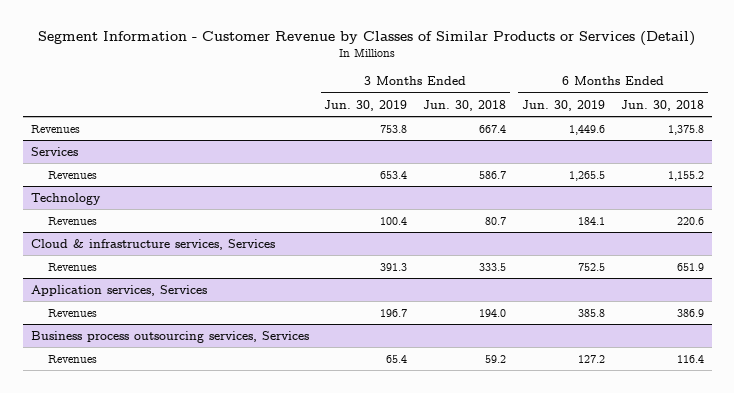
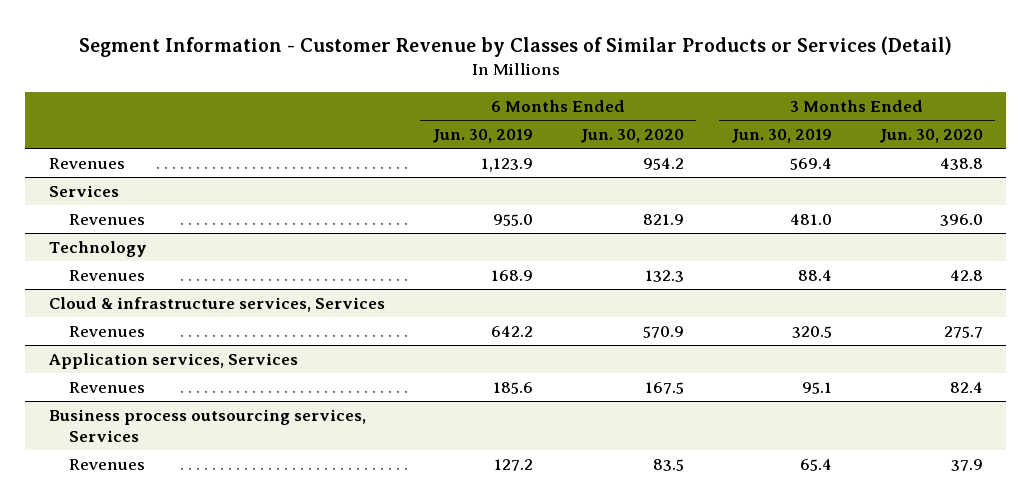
[423,99,507,111] Jun. 30, 2018 -> none
[620,99,704,111] Jun. 30, 2018 -> none
none -> [579,129,684,144] Jun. 30, 2020
none -> [878,129,983,144] Jun. 30, 2020
[380,124,408,133] 753.8 -> [789,158,832,171] 569.4
[568,124,605,135] 1,449.6 -> [480,158,533,173] 1,123.9
[380,170,408,179] 653.4 -> [789,214,832,226] 481.0
[568,170,605,181] 1,265.5 -> [492,214,533,227] 955.0
[380,216,408,225] 100.4 -> [797,270,832,282] 88.4
[577,216,605,225] 184.1 -> [490,270,533,282] 168.9
[380,262,408,271] 391.3 -> [791,326,832,339] 320.5
[577,262,605,271] 752.5 -> [490,326,533,338] 642.2
[380,308,408,317] 196.7 -> [801,382,832,395] 95.1
[577,308,605,317] 385.8 -> [492,382,533,395] 185.6

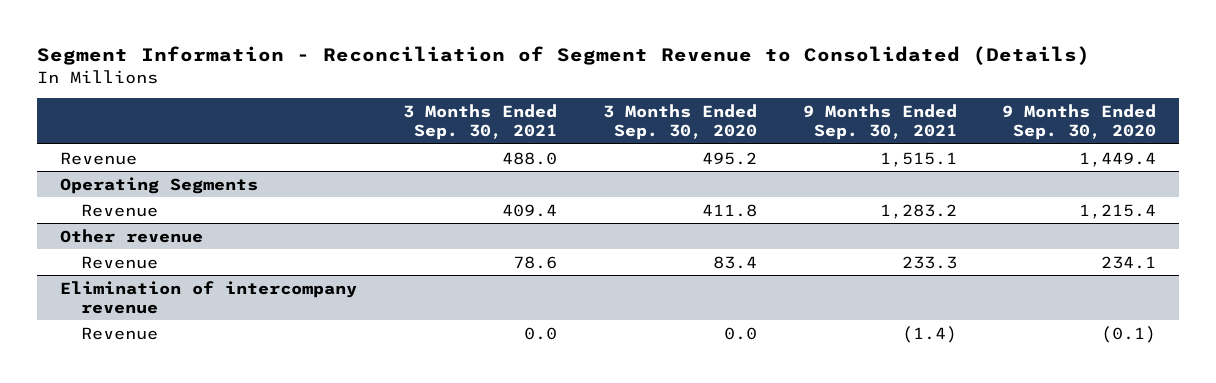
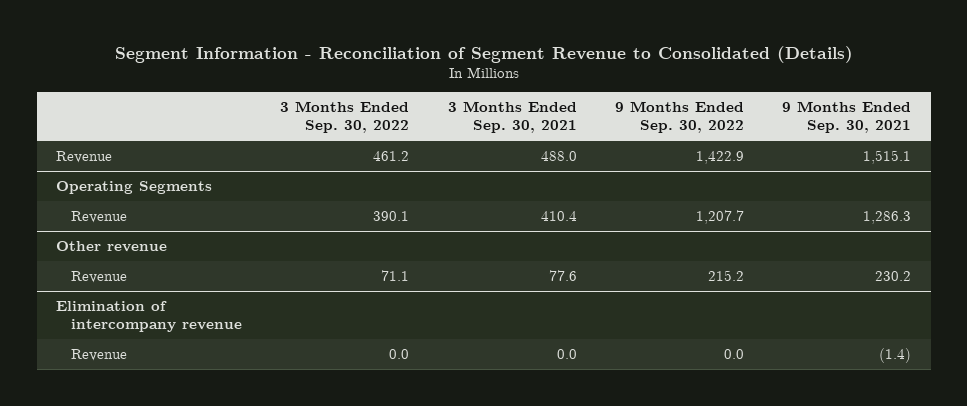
[602,104,757,141] 3 Months Ended Sep. 30, 2020 -> none
[1002,104,1157,141] 9 Months Ended Sep. 30, 2020 -> none
none -> [280,101,410,134] 3 Months Ended Sep. 30, 2022
none -> [615,101,745,134] 9 Months Ended Sep. 30, 2022
[501,203,557,217] 409.4 -> [540,210,577,221] 410.4
[879,203,957,219] 1,283.2 -> [863,210,912,224] 1,286.3
[512,255,557,269] 78.6 -> [548,269,577,281] 77.6
[901,255,957,269] 233.3 -> [875,270,912,281] 230.2

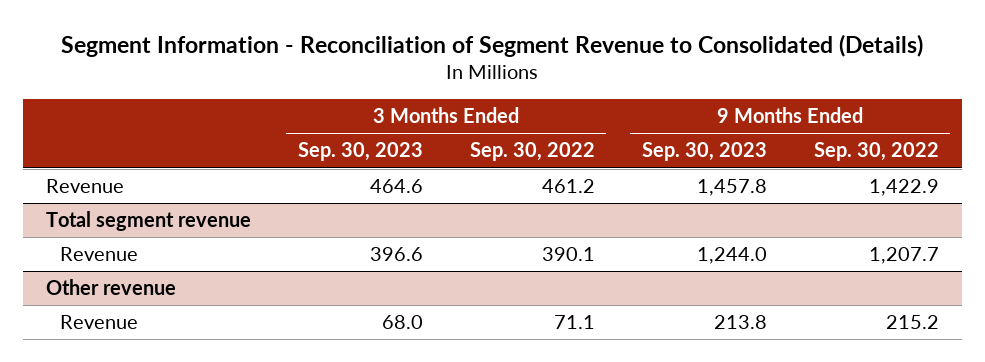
[447,101,577,134] 3 Months Ended Sep. 30, 2021 -> none
[782,101,912,134] 9 Months Ended Sep. 30, 2021 -> none
none -> [297,142,423,162] Sep. 30, 2023
none -> [641,142,767,162] Sep. 30, 2023
[55,180,212,194] Operating Segments -> [45,211,251,232] Total segment revenue
[55,300,242,333] Elimination of intercompany revenue -> none
[70,348,127,361] Revenue -> none

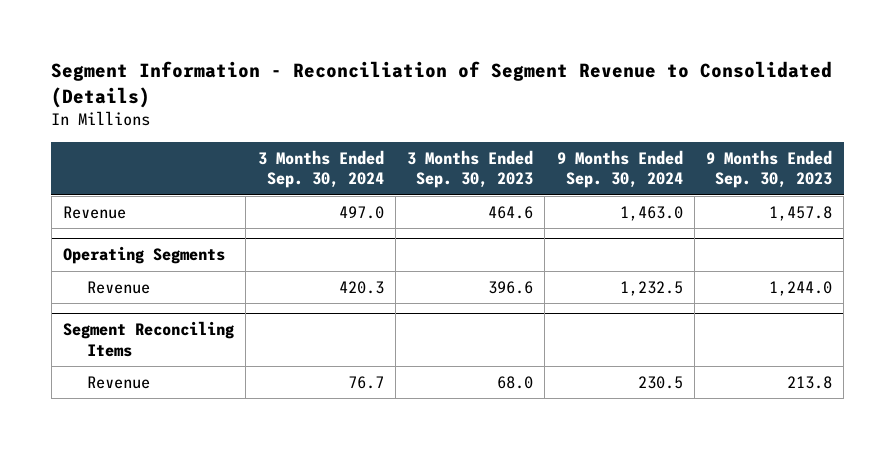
[469,142,595,162] Sep. 30, 2022 -> none
[813,142,939,162] Sep. 30, 2022 -> none
none -> [257,149,384,189] 3 Months Ended Sep. 30, 2024
none -> [556,149,683,189] 9 Months Ended Sep. 30, 2024
[45,211,251,232] Total segment revenue -> [63,246,226,265] Operating Segments
[45,279,176,296] Other revenue -> [63,321,235,357] Segment Reconciling Items

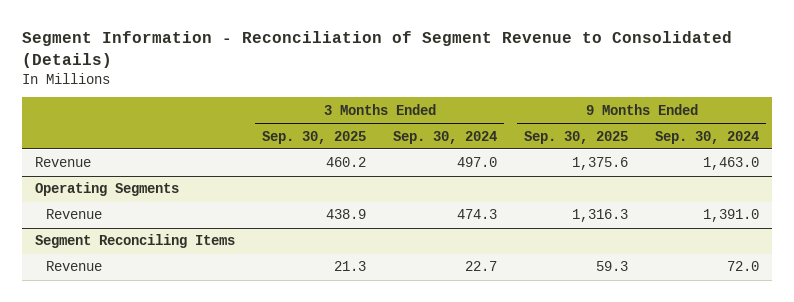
[407,149,534,189] 3 Months Ended Sep. 30, 2023 -> none
[706,149,833,189] 9 Months Ended Sep. 30, 2023 -> none
none -> [262,130,367,144] Sep. 30, 2025
none -> [524,130,629,144] Sep. 30, 2025
[338,280,384,294] 420.3 -> [457,209,498,220] 474.3
[619,280,683,296] 1,232.5 -> [702,209,759,223] 1,391.0
[347,375,384,389] 76.7 -> [465,261,498,272] 22.7
[637,375,683,389] 230.5 -> [726,261,759,272] 72.0

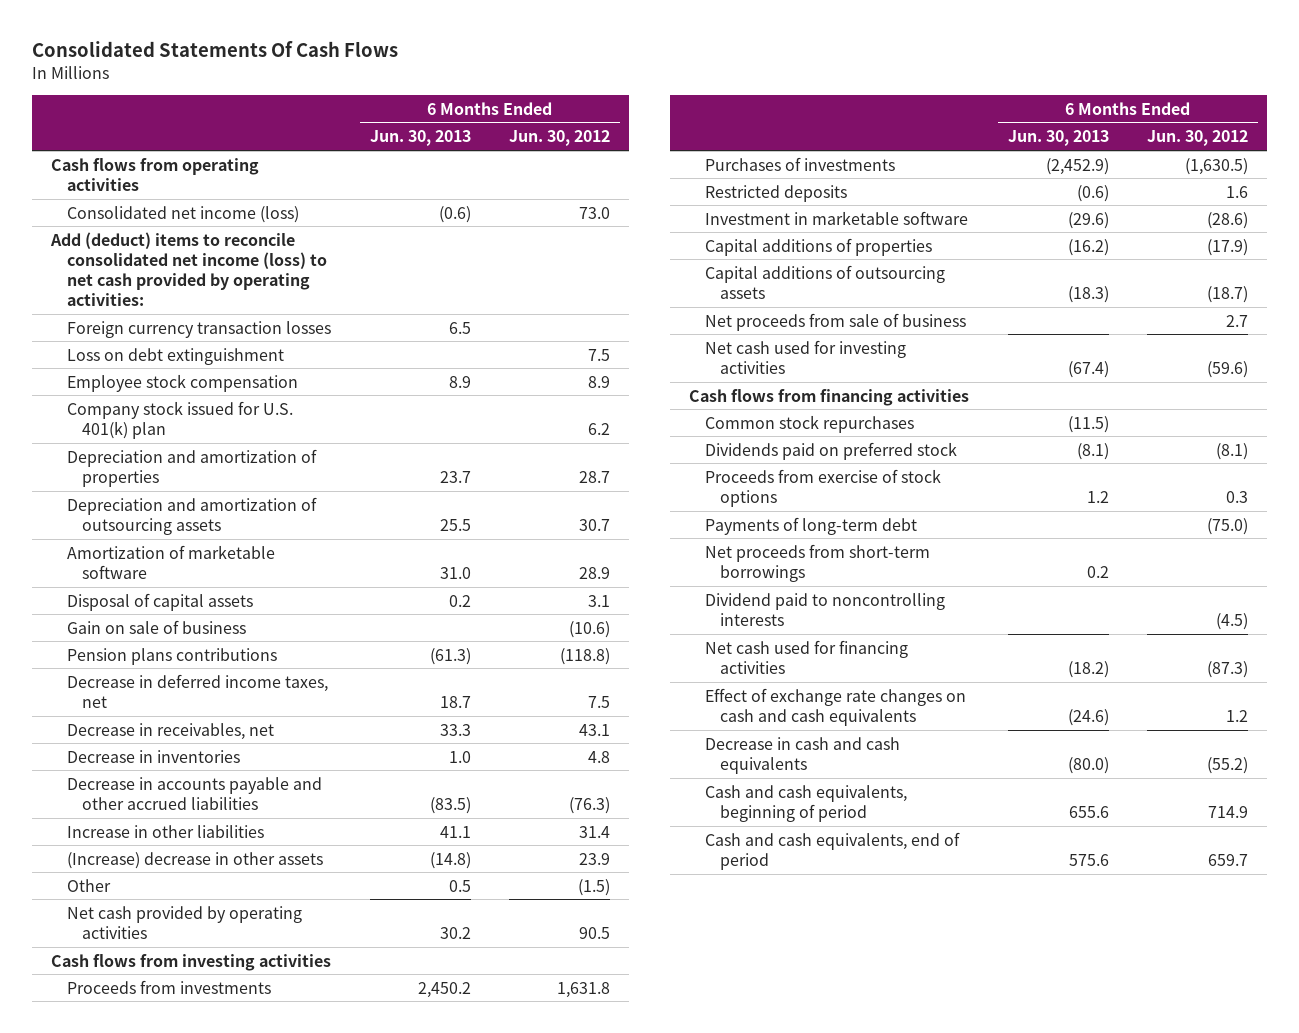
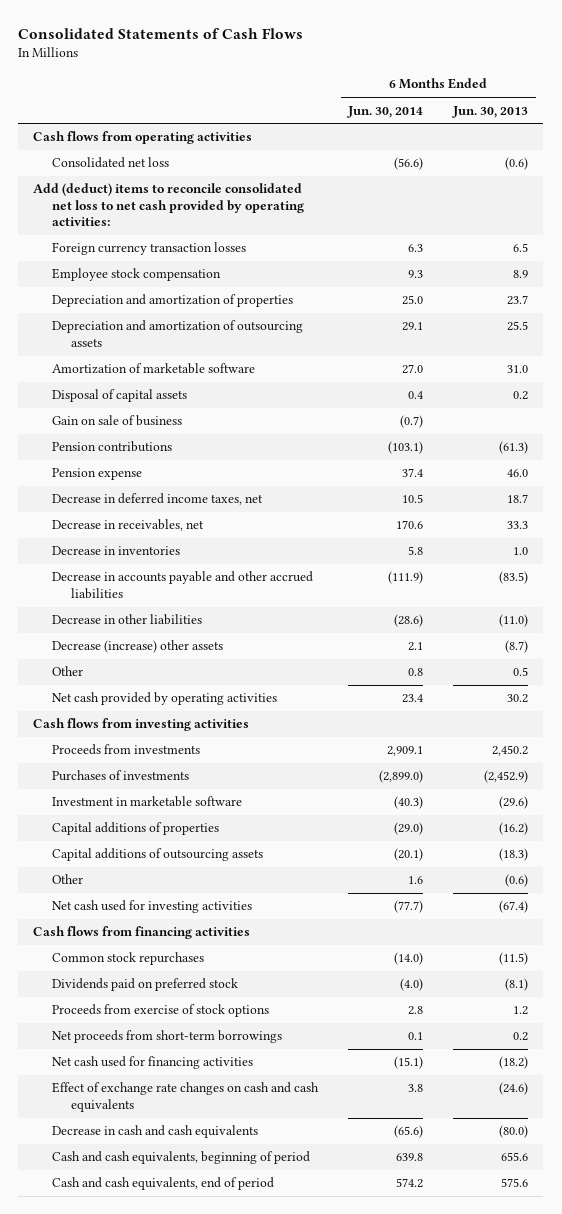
[32,41,399,58] Consolidated Statements Of Cash Flows -> [18,28,304,40] Consolidated Statements of Cash Flows
[509,130,611,147] Jun. 30, 2012 -> none
none -> [347,105,424,118] Jun. 30, 2014
[66,205,299,223] Consolidated net income (loss) -> [52,157,170,169] Consolidated net loss
[50,231,327,307] Add (deduct) items to reconcile consolidated net income (loss) to net cash provided by operating activities: -> [33,183,305,227] Add (deduct) items to reconcile consolidated net loss to net cash provided by operating activities:
[66,347,284,365] Loss on debt extinguishment -> none
[66,400,293,439] Company stock issued for U.S. 401(k) plan -> none
[66,647,277,665] Pension plans contributions -> [52,441,173,453] Pension contributions
none -> [52,468,143,481] Pension expense
[66,824,264,838] Increase in other liabilities -> [52,614,203,626] Decrease in other liabilities
[439,825,471,838] 41.1 -> [499,614,529,628] (11.0)
[66,851,323,869] (Increase) decrease in other assets -> [52,640,224,654] Decrease (increase) other assets
[429,851,471,869] (14.8) -> [505,640,529,654] (8.7)
[704,184,847,202] Restricted deposits -> none
[704,312,966,331] Net proceeds from sale of business -> none
none -> [52,874,84,885] Other
[704,516,917,535] Payments of long-term debt -> none
[704,592,945,626] Dividend paid to noncontrolling interests -> none

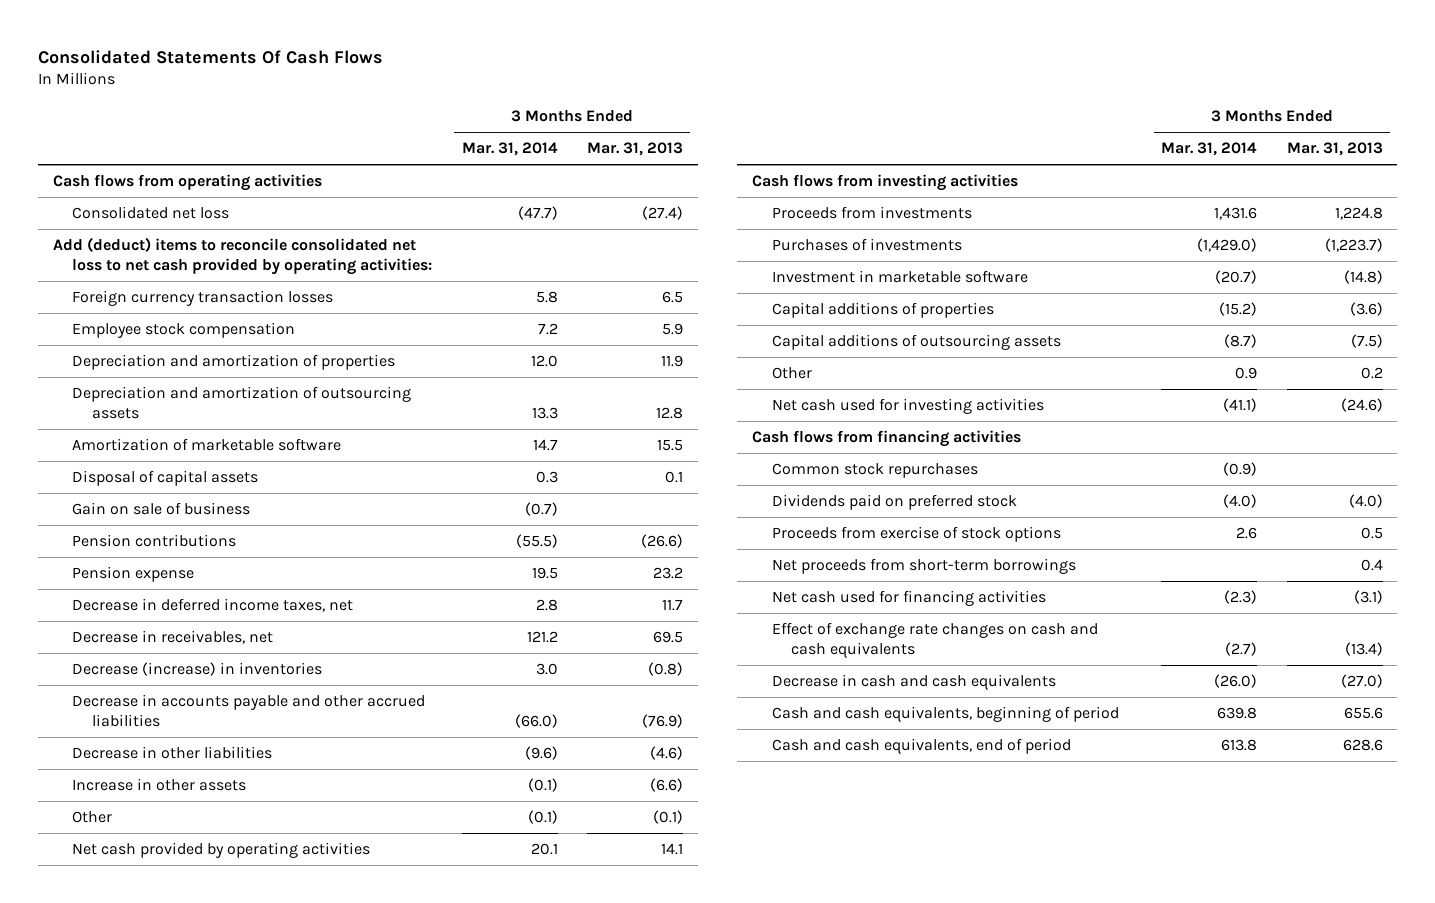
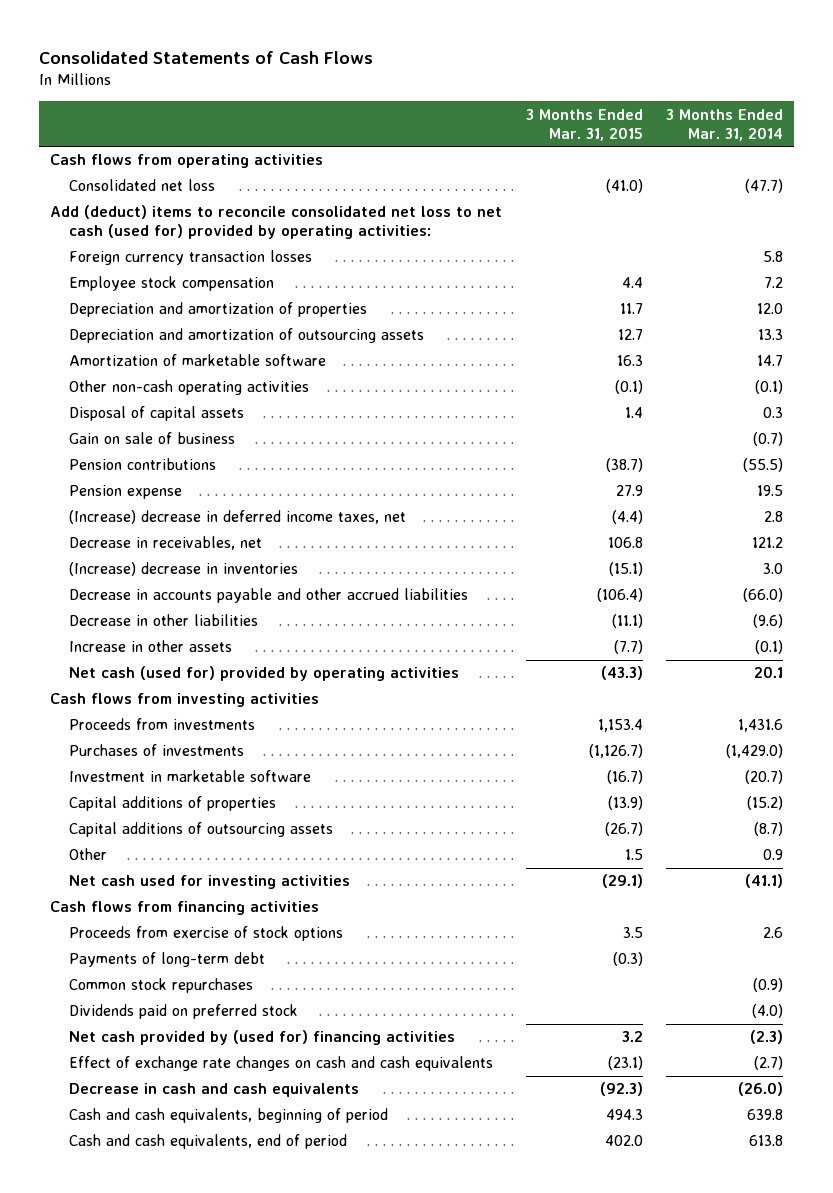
[38,49,384,64] Consolidated Statements Of Cash Flows -> [38,50,373,64] Consolidated Statements of Cash Flows
[587,142,684,157] Mar. 31, 2013 -> none
none -> [525,108,643,141] 3 Months Ended Mar. 31, 2015
[52,237,433,275] Add (deduct) items to reconcile consolidated net loss to net cash provided by operating activities: -> [50,205,503,240] Add (deduct) items to reconcile consolidated net loss to net cash (used for) provided by operating activities:
none -> [68,380,309,396] Other non-cash operating activities
[72,598,354,613] Decrease in deferred income taxes, net -> [68,510,406,525] (Increase) decrease in deferred income taxes, net
[72,662,323,677] Decrease (increase) in inventories -> [68,562,298,577] (Increase) decrease in inventories
[72,811,113,824] Other -> none
[72,842,371,859] Net cash provided by operating activities -> [68,666,459,682] Net cash (used for) provided by operating activities
[771,526,1061,543] Proceeds from exercise of stock options -> [68,926,343,942] Proceeds from exercise of stock options
none -> [68,952,265,968] Payments of long-term debt
[771,558,1076,575] Net proceeds from short-term borrowings -> none
[771,590,1046,607] Net cash used for financing activities -> [68,1030,455,1046] Net cash provided by (used for) financing activities

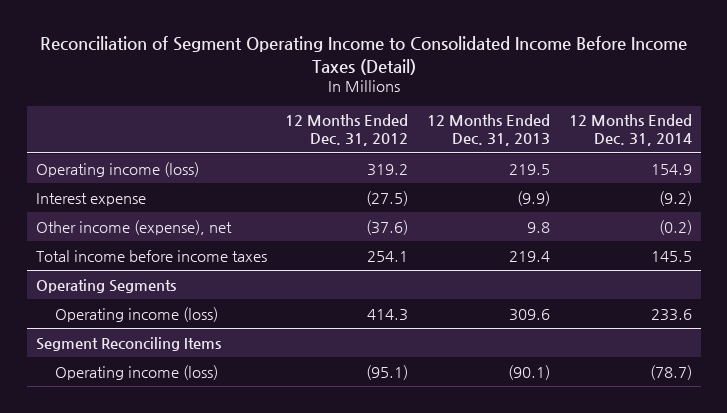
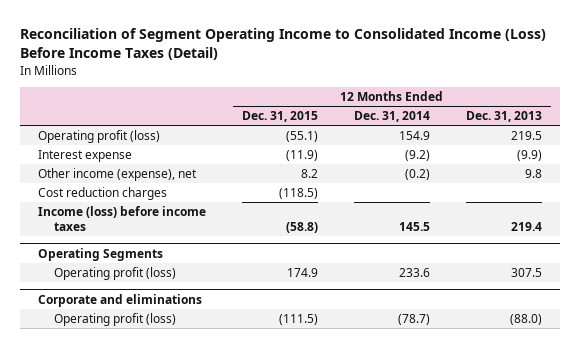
[39,36,687,75] Reconciliation of Segment Operating Income to Consolidated Income Before Income Taxes (Detail) -> [20,28,547,61] Reconciliation of Segment Operating Income to Consolidated Income (Loss) Before Income Taxes (Detail)
[285,114,409,147] 12 Months Ended Dec. 31, 2012 -> none
none -> [242,111,319,123] Dec. 31, 2015
[35,161,199,177] Operating income (loss) -> [38,130,161,144] Operating profit (loss)
none -> [38,187,168,201] Cost reduction charges
[35,249,267,262] Total income before income taxes -> [38,206,207,232] Income (loss) before income taxes
[35,336,221,351] Segment Reconciling Items -> none
[54,306,218,322] Operating income (loss) -> [54,267,177,281] Operating profit (loss)
[508,308,550,321] 309.6 -> [511,268,543,278] 307.5
none -> [38,293,203,307] Corporate and eliminations
[54,364,218,380] Operating income (loss) -> [54,313,177,327] Operating profit (loss)
[507,364,550,380] (90.1) -> [510,314,543,326] (88.0)

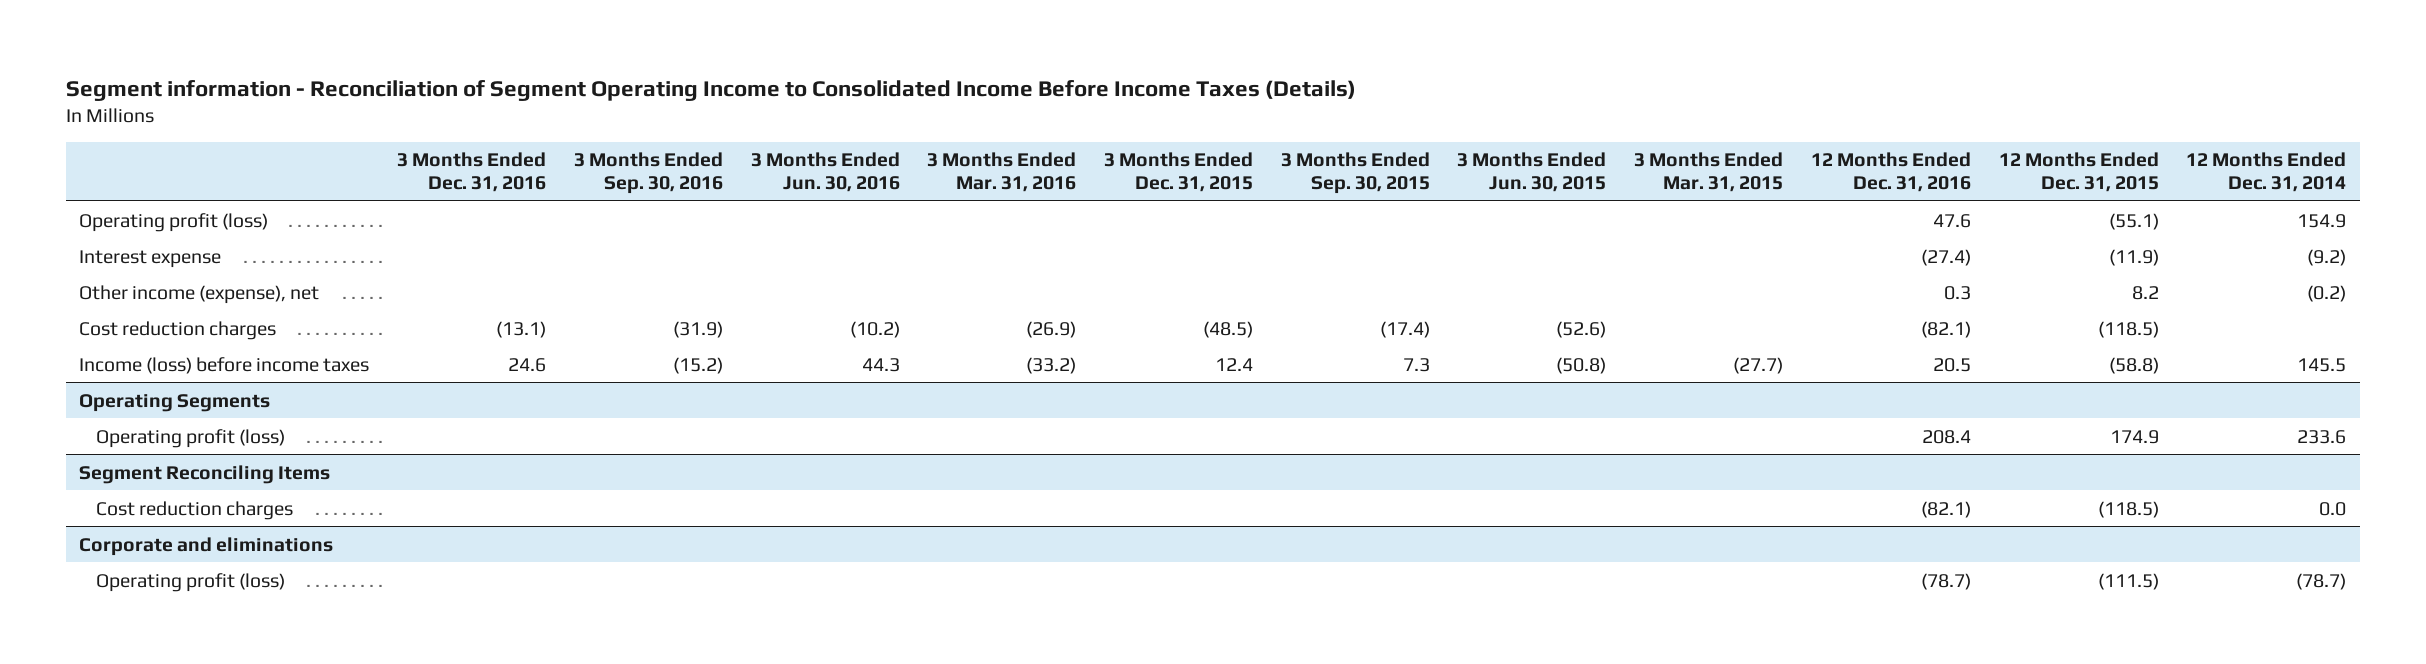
[20,28,547,61] Reconciliation of Segment Operating Income to Consolidated Income (Loss) Before Income Taxes (Detail) -> [65,79,1356,101] Segment information - Reconciliation of Segment Operating Income to Consolidated Income Before Income Taxes (Details)
[466,111,543,123] Dec. 31, 2013 -> none
none -> [397,152,547,193] 3 Months Ended Dec. 31, 2016
none -> [573,152,723,195] 3 Months Ended Sep. 30, 2016
none -> [750,152,900,193] 3 Months Ended Jun. 30, 2016
none -> [927,152,1077,193] 3 Months Ended Mar. 31, 2016
none -> [1103,152,1253,193] 3 Months Ended Dec. 31, 2015
none -> [1280,152,1430,195] 3 Months Ended Sep. 30, 2015
none -> [1457,152,1607,193] 3 Months Ended Jun. 30, 2015
none -> [1634,152,1784,193] 3 Months Ended Mar. 31, 2015
none -> [1810,152,1971,193] 12 Months Ended Dec. 31, 2016
none -> [79,464,331,484] Segment Reconciling Items
none -> [96,500,294,520] Cost reduction charges

